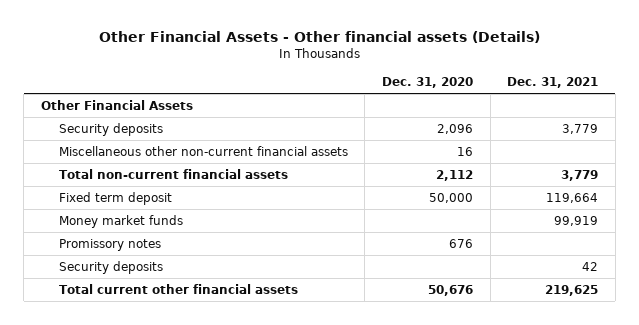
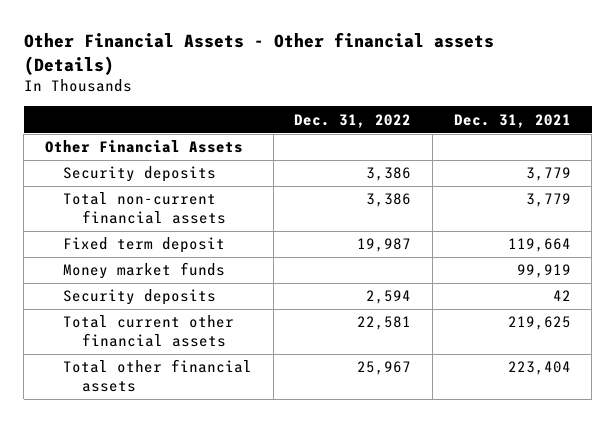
[381,77,473,89] Dec. 31, 2020 -> none
none -> [294,113,412,128] Dec. 31, 2022
[58,146,348,157] Miscellaneous other non-current financial assets -> none
[58,239,161,252] Promissory notes -> none
none -> [63,359,253,393] Total other financial assets

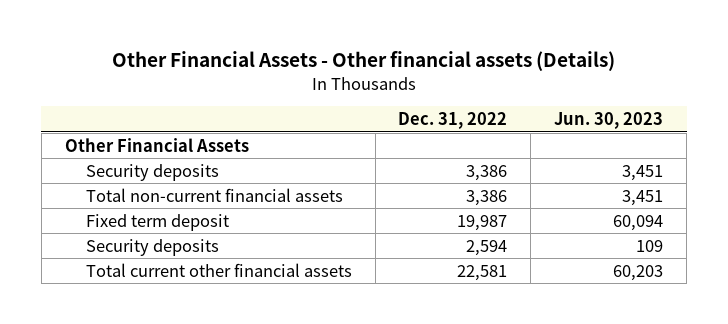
[453,113,571,128] Dec. 31, 2021 -> none
none -> [554,112,664,130] Jun. 30, 2023
[63,262,226,280] Money market funds -> none
[63,359,253,393] Total other financial assets -> none

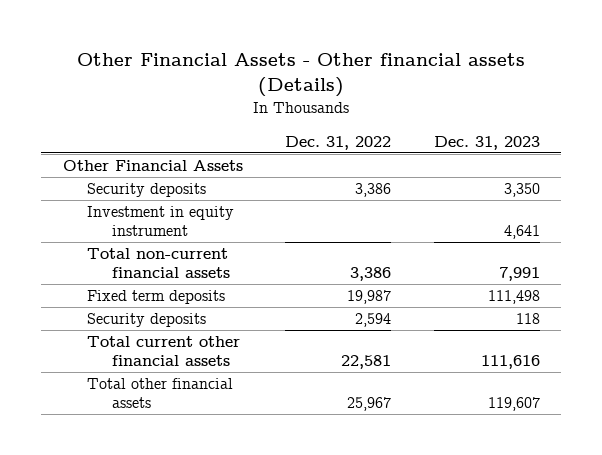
[554,112,664,130] Jun. 30, 2023 -> none
none -> [433,135,540,150] Dec. 31, 2023
none -> [87,206,235,237] Investment in equity instrument
[85,213,229,231] Fixed term deposit -> [87,290,226,305] Fixed term deposits
none -> [87,378,234,409] Total other financial assets

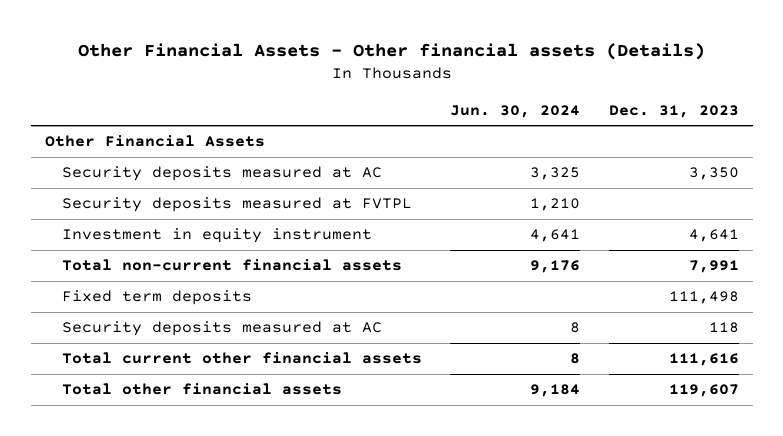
[285,135,392,150] Dec. 31, 2022 -> none
none -> [450,104,581,118] Jun. 30, 2024
[87,183,207,198] Security deposits -> [62,166,383,182] Security deposits measured at AC
none -> [62,197,413,213] Security deposits measured at FVTPL
[87,313,207,328] Security deposits -> [62,321,383,337] Security deposits measured at AC

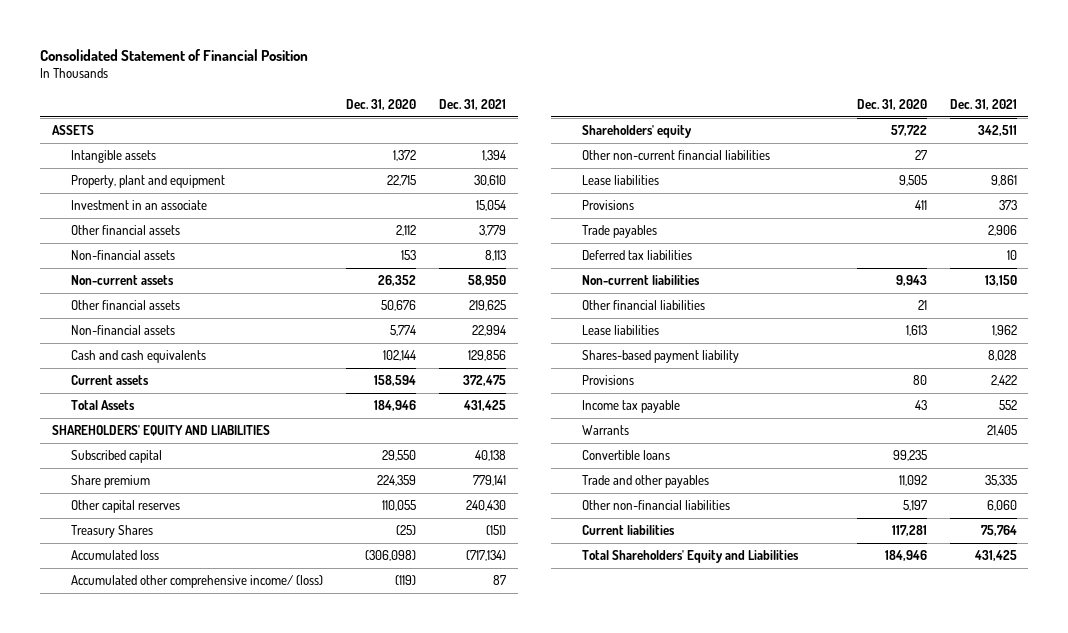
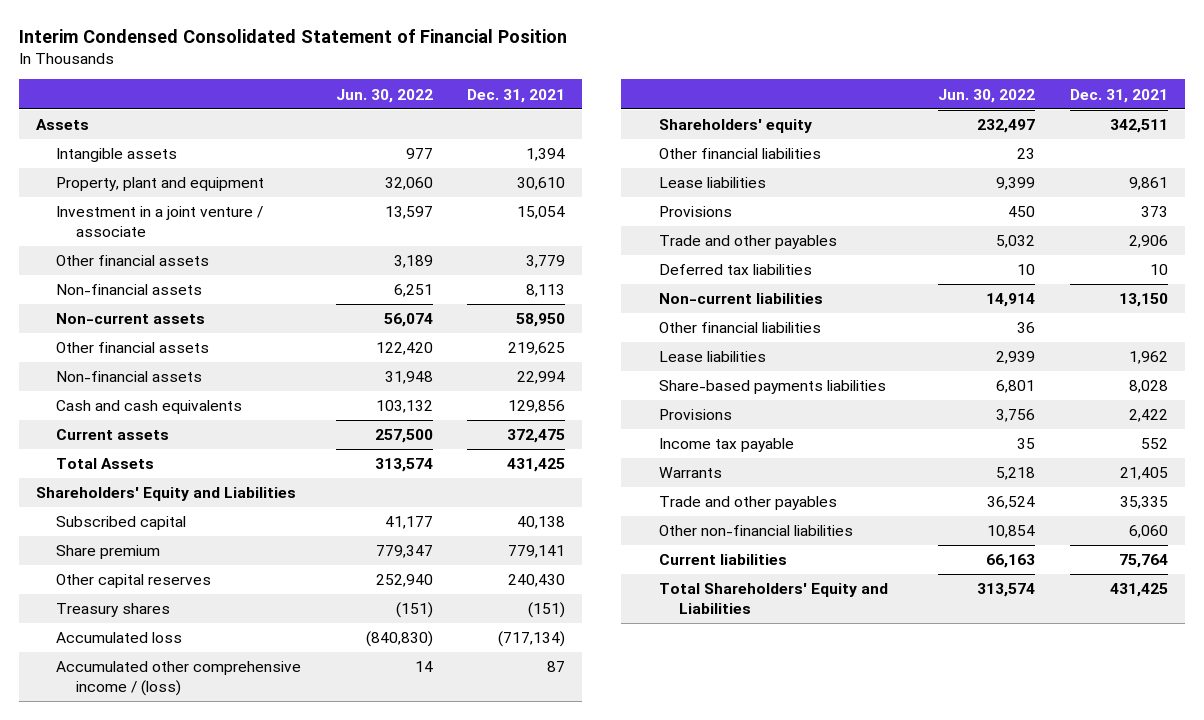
[40,48,309,61] Consolidated Statement of Financial Position -> [18,28,567,43] Interim Condensed Consolidated Statement of Financial Position
[346,99,417,111] Dec. 31, 2020 -> none
none -> [335,88,433,103] Jun. 30, 2022
[51,125,94,136] ASSETS -> [35,119,89,131] Assets
[71,200,208,211] Investment in an associate -> [56,206,264,238] Investment in a joint venture / associate
[51,425,270,437] SHAREHOLDERS' EQUITY AND LIABILITIES -> [35,487,296,502] Shareholders' Equity and Liabilities
[71,525,154,539] Treasury Shares -> [56,603,171,618] Treasury shares
[71,575,324,589] Accumulated other comprehensive income/ (loss) -> [56,661,302,697] Accumulated other comprehensive income / (loss)
[581,150,770,161] Other non-current financial liabilities -> [658,148,821,160] Other financial liabilities
[581,225,657,239] Trade payables -> [658,235,837,250] Trade and other payables
[581,350,739,364] Shares-based payment liability -> [658,380,886,395] Share-based payments liabilities
[581,450,670,461] Convertible loans -> none

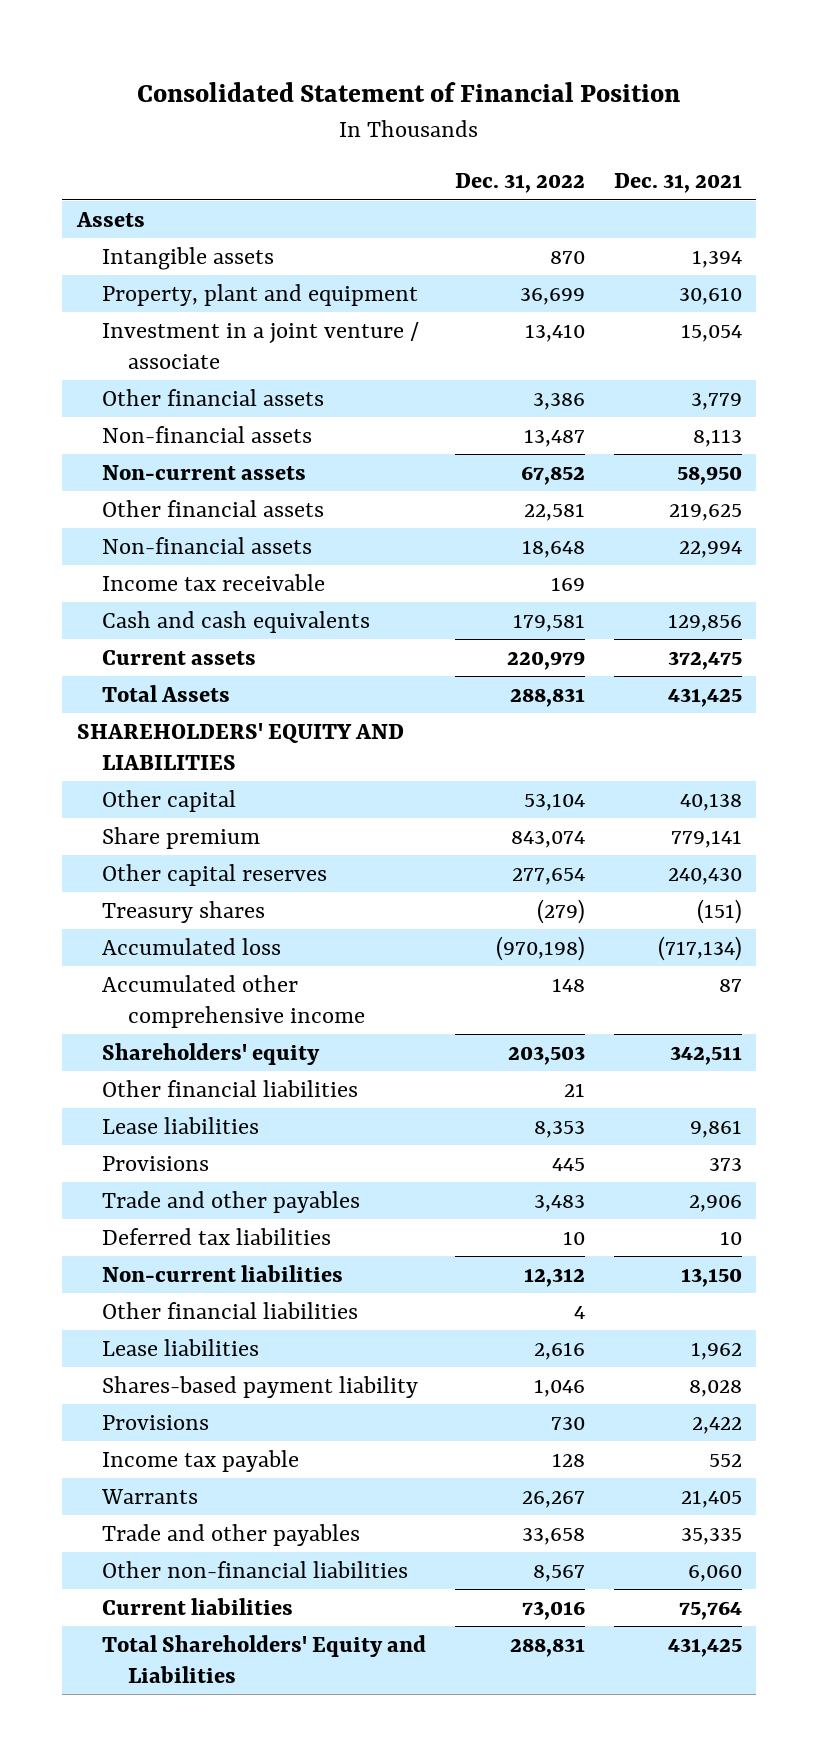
[18,28,567,43] Interim Condensed Consolidated Statement of Financial Position -> [137,82,681,103] Consolidated Statement of Financial Position
[335,88,433,103] Jun. 30, 2022 -> none
none -> [454,173,585,194] Dec. 31, 2022
none -> [102,574,326,592] Income tax receivable
[35,487,296,502] Shareholders' Equity and Liabilities -> [76,723,404,770] SHAREHOLDERS' EQUITY AND LIABILITIES
[56,516,187,531] Subscribed capital -> [102,790,237,813] Other capital
[56,661,302,697] Accumulated other comprehensive income / (loss) -> [102,975,366,1028] Accumulated other comprehensive income
[658,380,886,395] Share-based payments liabilities -> [102,1376,419,1399] Shares-based payment liability

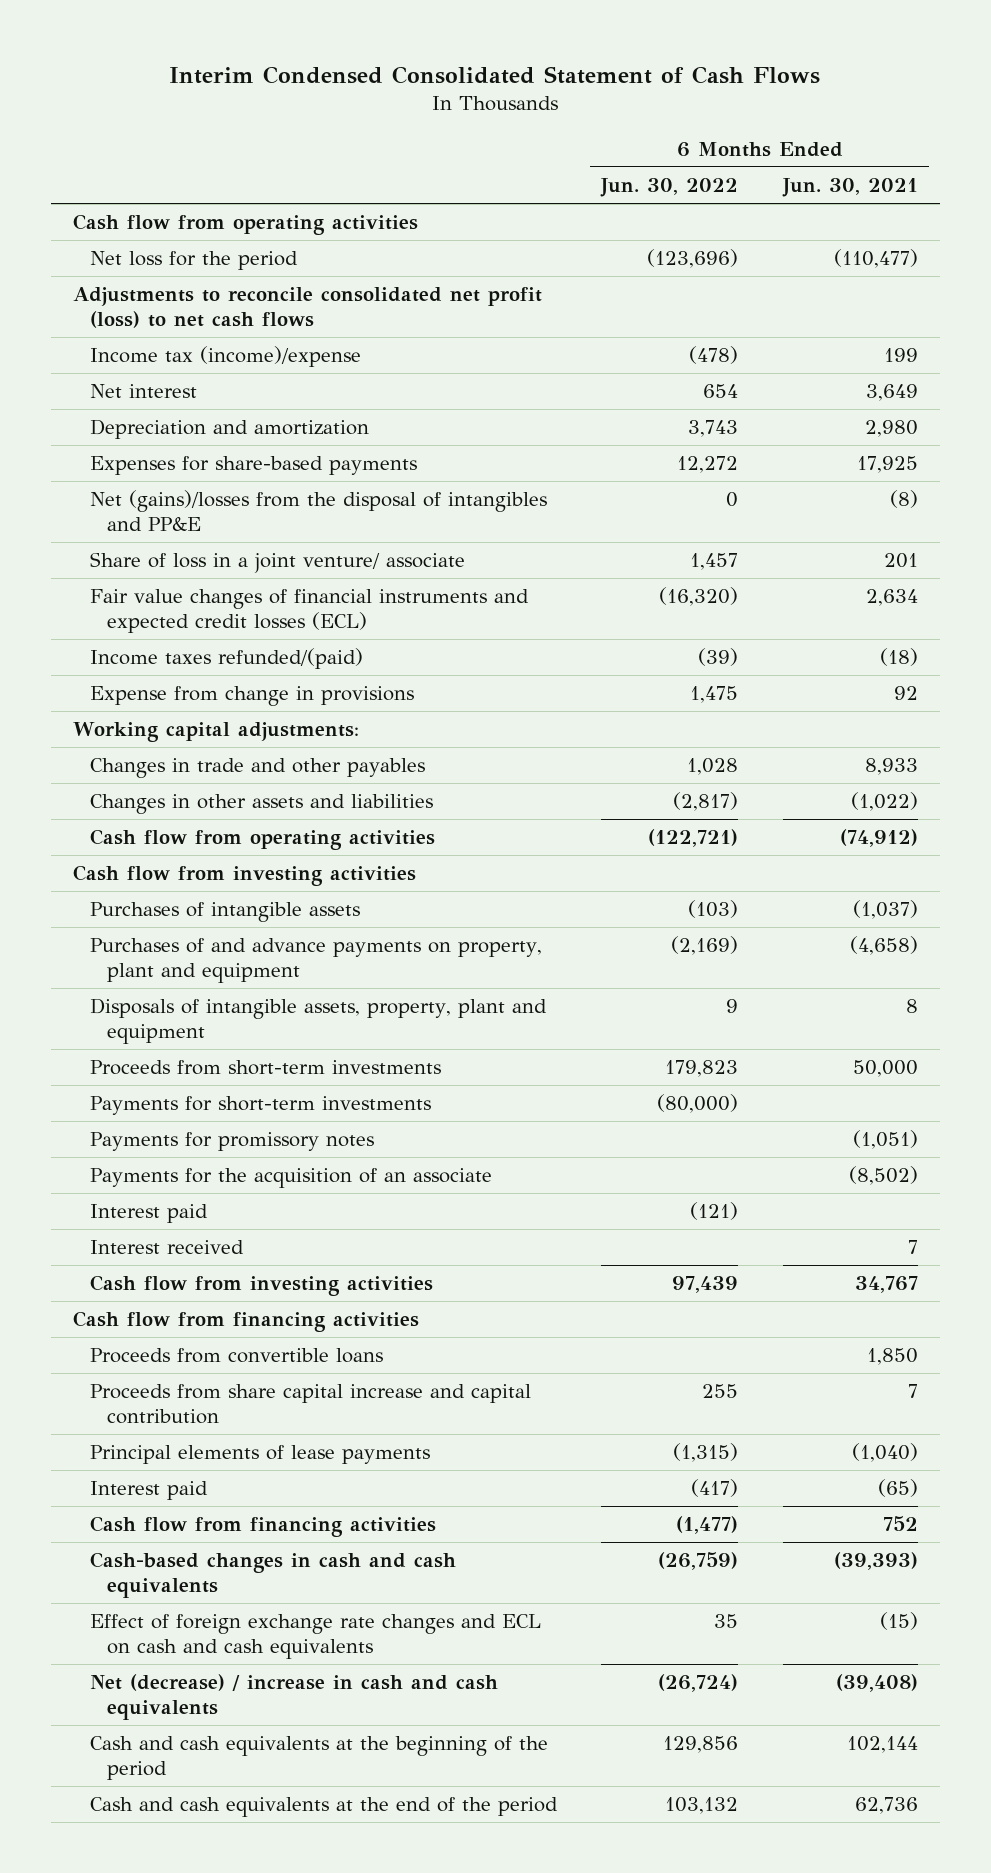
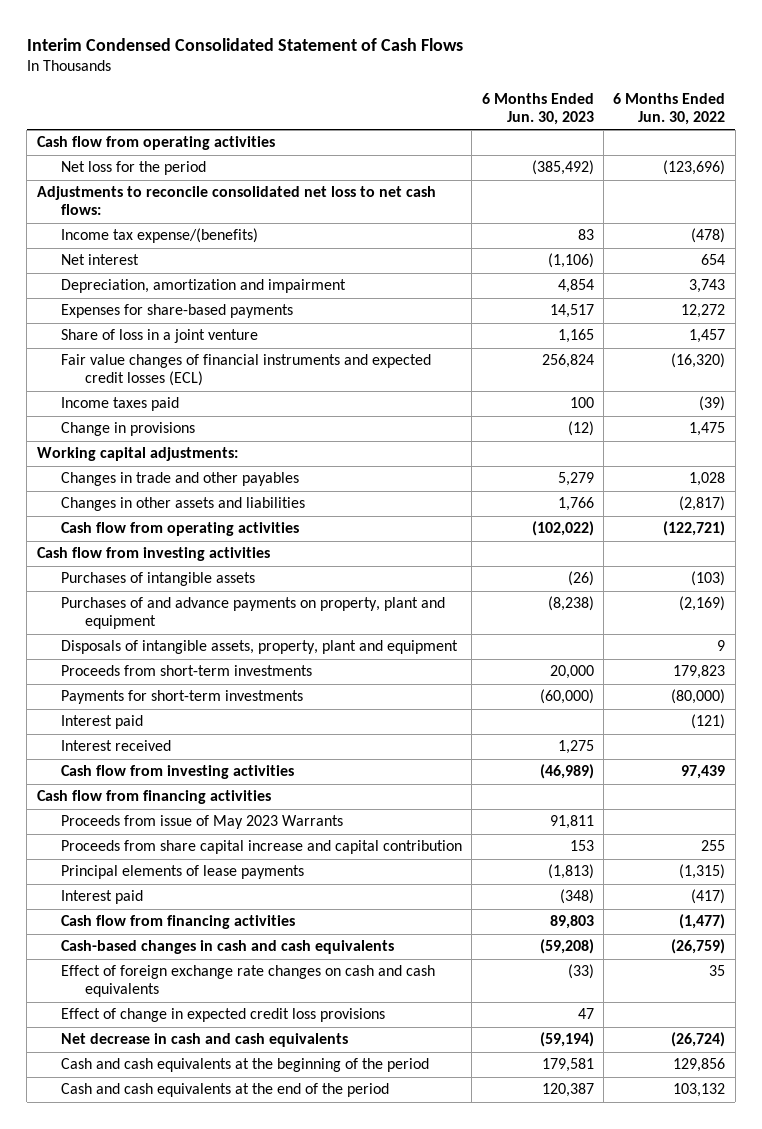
[781,178,918,198] Jun. 30, 2021 -> none
none -> [481,92,594,125] 6 Months Ended Jun. 30, 2023
[73,287,543,328] Adjustments to reconcile consolidated net profit (loss) to net cash flows -> [36,186,436,216] Adjustments to reconcile consolidated net loss to net cash flows:
[90,346,362,368] Income tax (income)/expense -> [60,228,258,244] Income tax expense/(benefits)
[90,419,370,440] Depreciation and amortization -> [60,279,346,294] Depreciation, amortization and impairment
[90,490,548,531] Net (gains)/losses from the disposal of intangibles and PP&E -> none
[90,552,466,574] Share of loss in a joint venture/ associate -> [60,329,258,344] Share of loss in a joint venture
[90,648,364,670] Income taxes refunded/(paid) -> [60,397,179,412] Income taxes paid
[90,686,415,707] Expense from change in provisions -> [60,422,195,437] Change in provisions
[90,1132,375,1152] Payments for promissory notes -> none
[90,1168,493,1189] Payments for the acquisition of an associate -> none
[90,1348,384,1364] Proceeds from convertible loans -> none
none -> [60,815,343,830] Proceeds from issue of May 2023 Warrants
[90,1614,542,1659] Effect of foreign exchange rate changes and ECL on cash and cash equivalents -> [60,965,435,998] Effect of foreign exchange rate changes on cash and cash equivalents
none -> [60,1008,385,1023] Effect of change in expected credit loss provisions
[90,1674,499,1720] Net (decrease) / increase in cash and cash equivalents -> [60,1033,348,1048] Net decrease in cash and cash equivalents

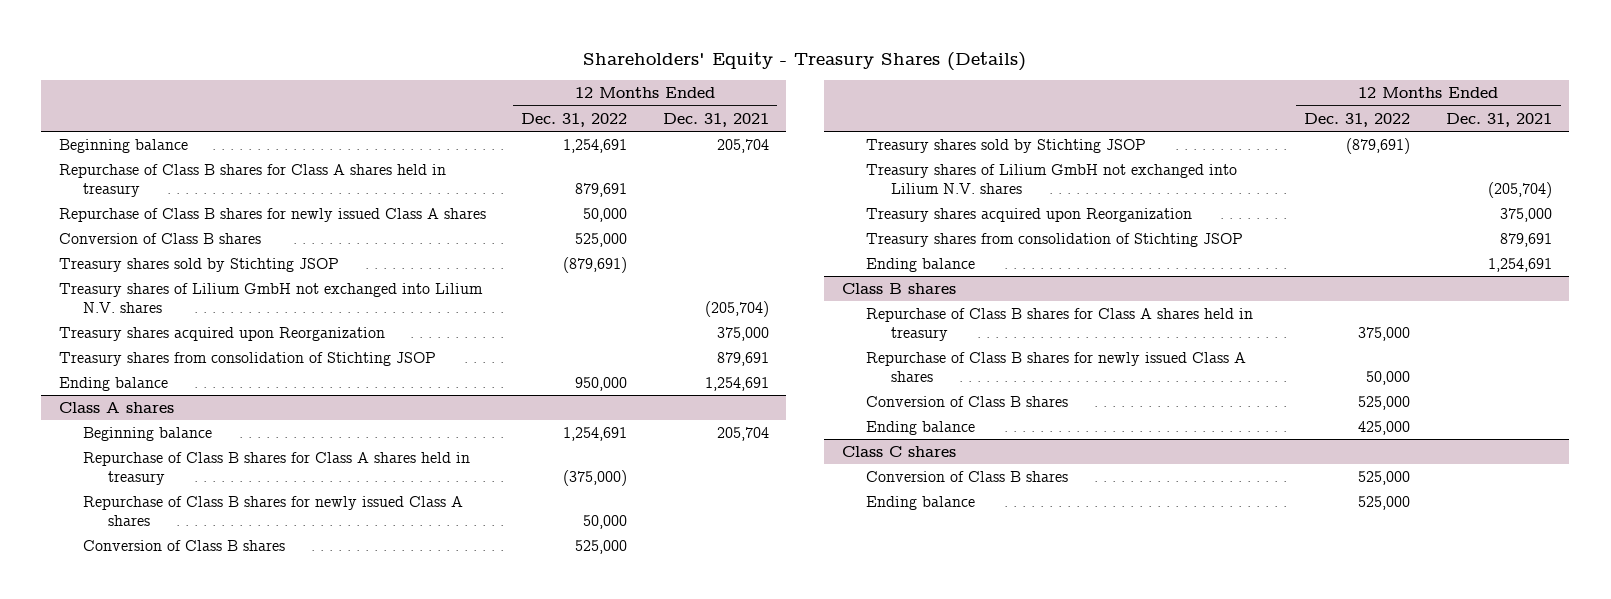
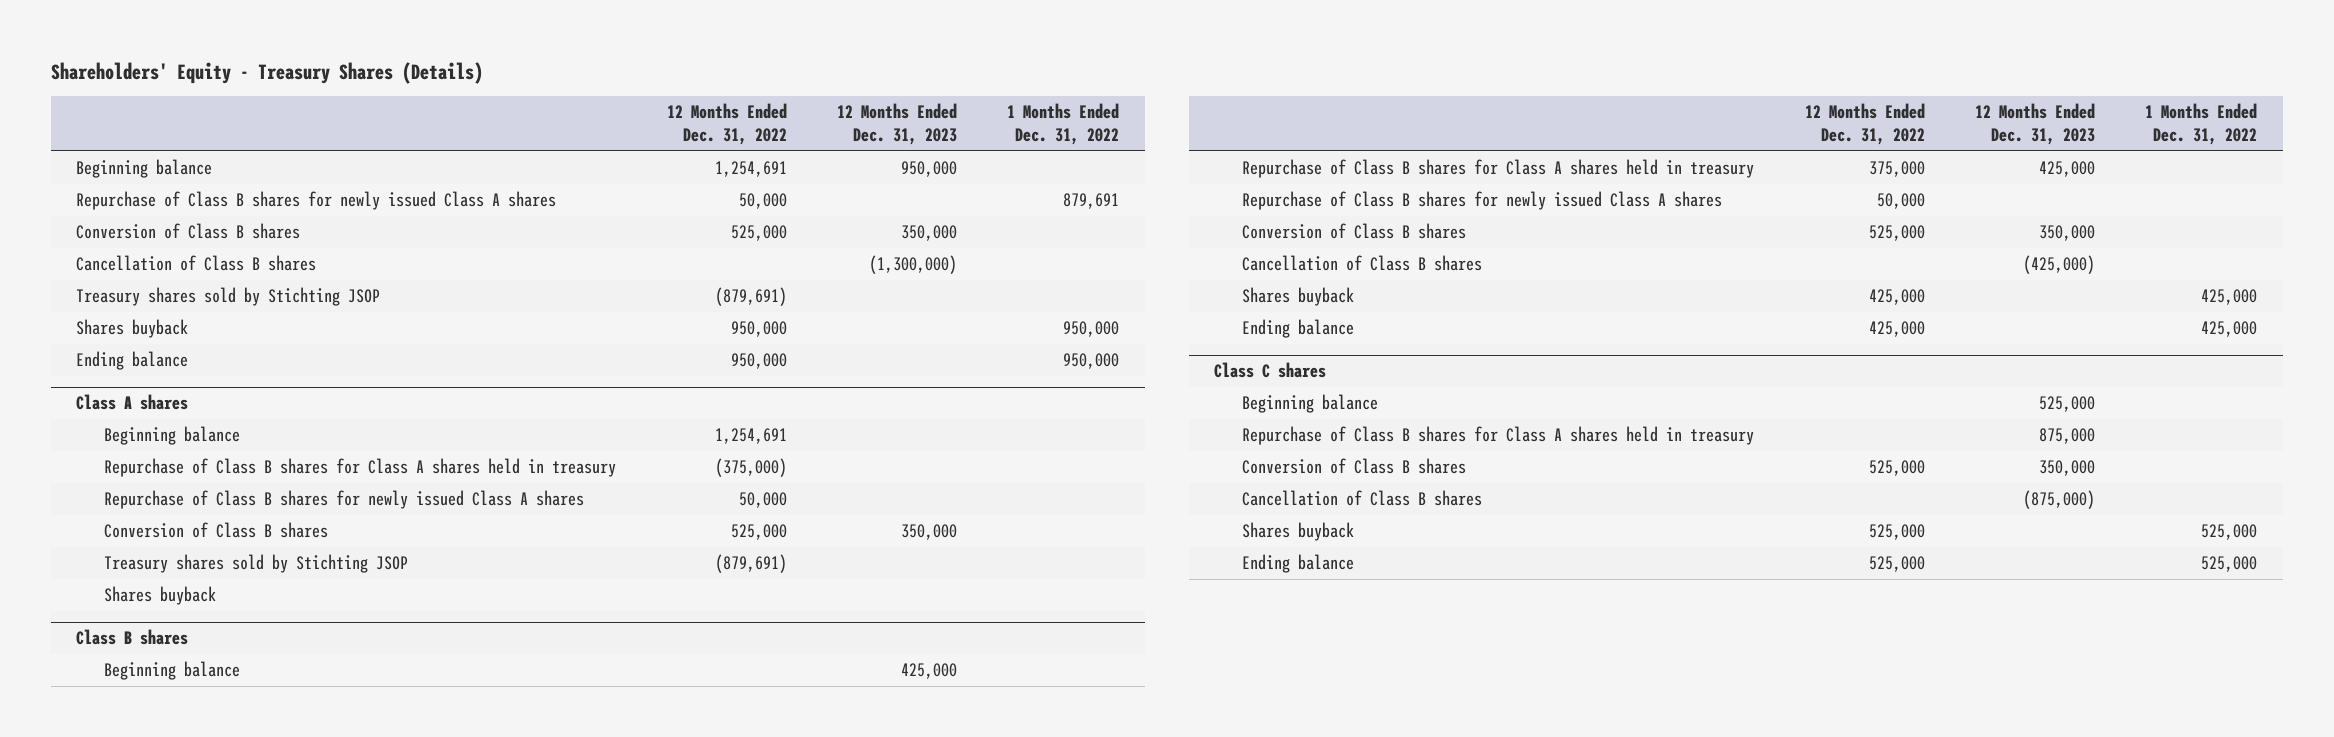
[662,112,769,127] Dec. 31, 2021 -> none
none -> [837,103,958,146] 12 Months Ended Dec. 31, 2023
none -> [1007,103,1120,146] 1 Months Ended Dec. 31, 2022
[59,163,447,197] Repurchase of Class B shares for Class A shares held in treasury -> none
none -> [76,255,317,272] Cancellation of Class B shares
[59,282,484,313] Treasury shares of Lilium GmbH not exchanged into Lilium N.V. shares -> none
[59,326,386,341] Treasury shares acquired upon Reorganization -> none
[59,351,437,366] Treasury shares from consolidation of Stichting JSOP -> none
none -> [76,319,189,339] Shares buyback
[866,163,1238,194] Treasury shares of Lilium GmbH not exchanged into Lilium N.V. shares -> none
[866,207,1193,222] Treasury shares acquired upon Reorganization -> none
[866,232,1244,247] Treasury shares from consolidation of Stichting JSOP -> none
[866,257,976,272] Ending balance -> [104,586,217,606] Shares buyback
none -> [104,661,241,681] Beginning balance
none -> [1242,255,1483,272] Cancellation of Class B shares
none -> [1242,287,1355,307] Shares buyback
none -> [1242,394,1379,414] Beginning balance
none -> [1242,426,1755,446] Repurchase of Class B shares for Class A shares held in treasury
none -> [1242,490,1483,507] Cancellation of Class B shares
none -> [1242,522,1355,542] Shares buyback

